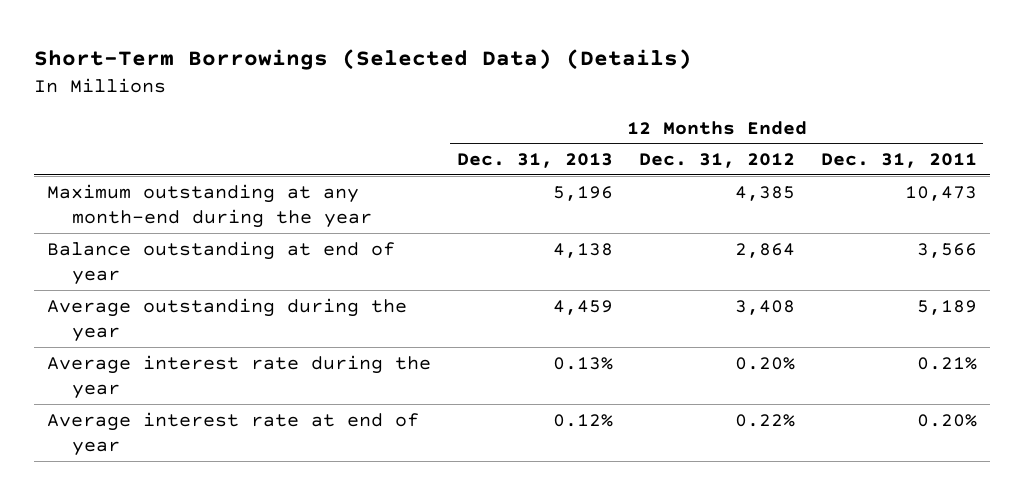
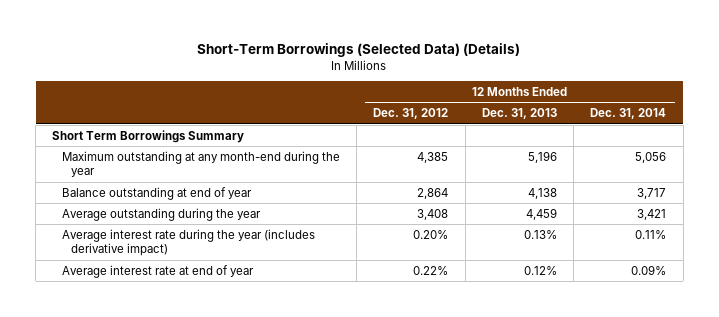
[820,153,977,169] Dec. 31, 2011 -> none
none -> [590,108,667,120] Dec. 31, 2014
none -> [52,129,245,143] Short Term Borrowings Summary
[46,354,431,400] Average interest rate during the year -> [61,228,315,257] Average interest rate during the year (includes derivative impact)

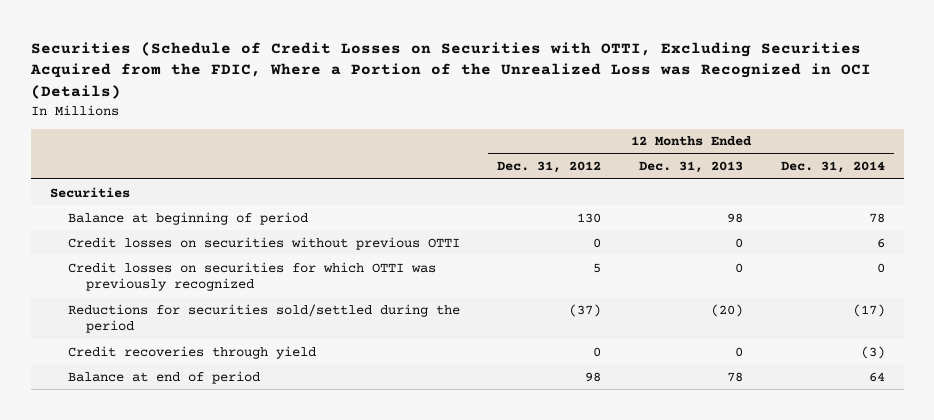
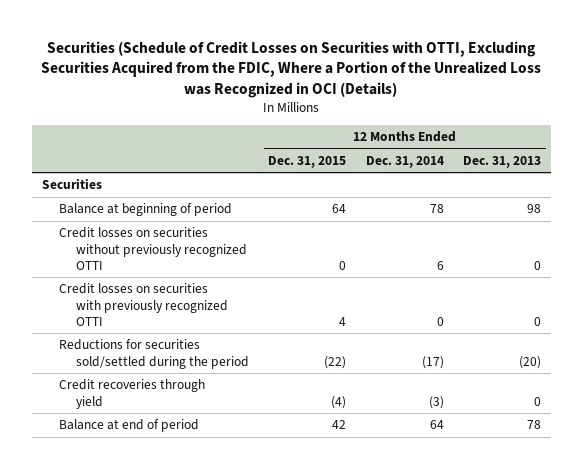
[497,161,602,174] Dec. 31, 2012 -> none
none -> [268,155,347,168] Dec. 31, 2015
[67,236,460,250] Credit losses on securities without previous OTTI -> [58,227,248,270] Credit losses on securities without previously recognized OTTI
[67,261,436,292] Credit losses on securities for which OTTI was previously recognized -> [58,283,229,326] Credit losses on securities with previously recognized OTTI

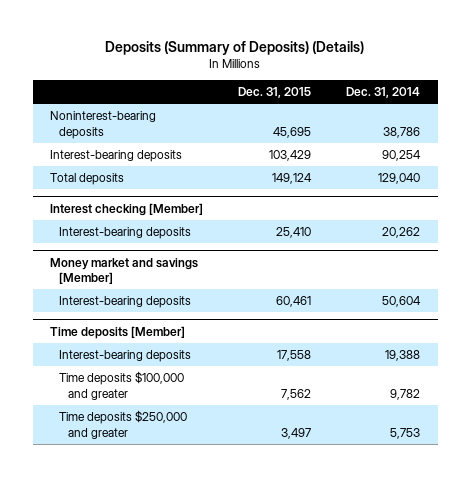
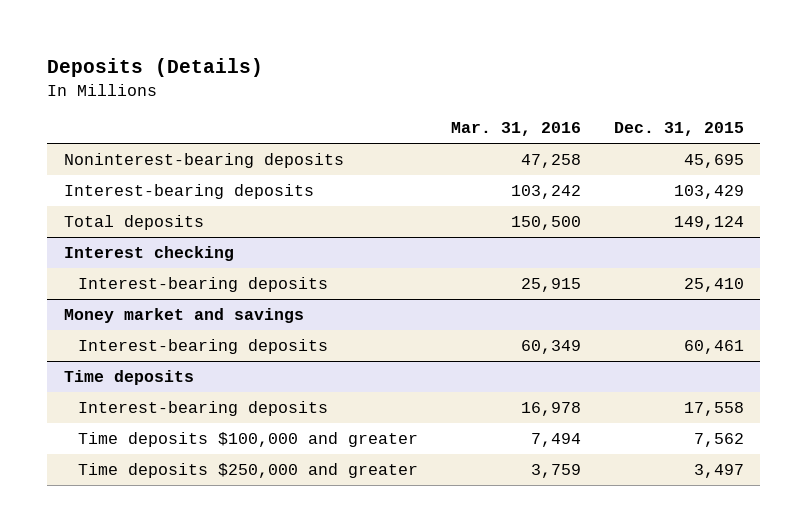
[105,40,365,55] Deposits (Summary of Deposits) (Details) -> [47,58,264,78] Deposits (Details)
[346,87,421,99] Dec. 31, 2014 -> none
none -> [450,122,581,137] Mar. 31, 2016
[50,202,204,216] Interest checking [Member] -> [63,245,234,261] Interest checking
[50,257,199,285] Money market and savings [Member] -> [63,307,304,323] Money market and savings
[50,325,186,339] Time deposits [Member] -> [63,369,194,385] Time deposits

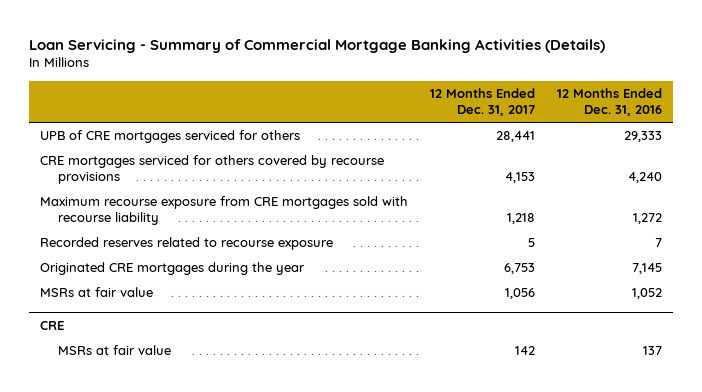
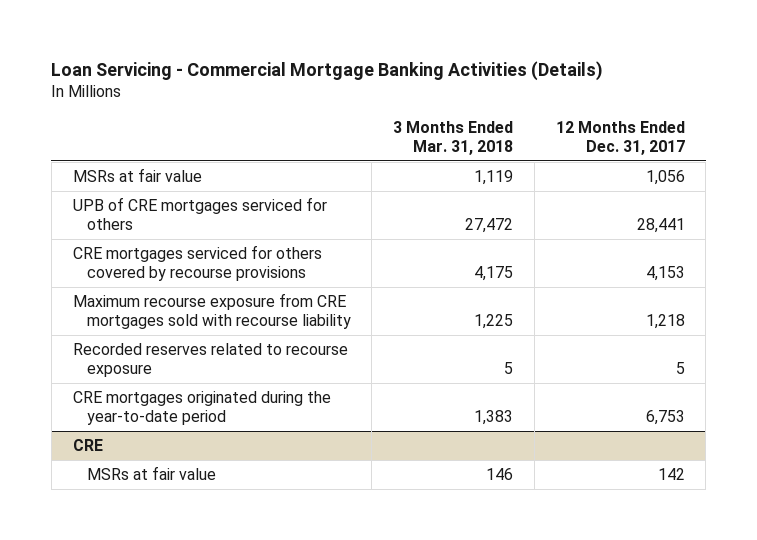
[29,38,606,53] Loan Servicing - Summary of Commercial Mortgage Banking Activities (Details) -> [51,60,604,81] Loan Servicing - Commercial Mortgage Banking Activities (Details)
[556,87,662,116] 12 Months Ended Dec. 31, 2016 -> none
none -> [393,121,514,155] 3 Months Ended Mar. 31, 2018
[40,287,154,298] MSRs at fair value -> [72,168,202,183] MSRs at fair value
[40,262,306,276] Originated CRE mortgages during the year -> [72,391,331,425] CRE mortgages originated during the year-to-date period

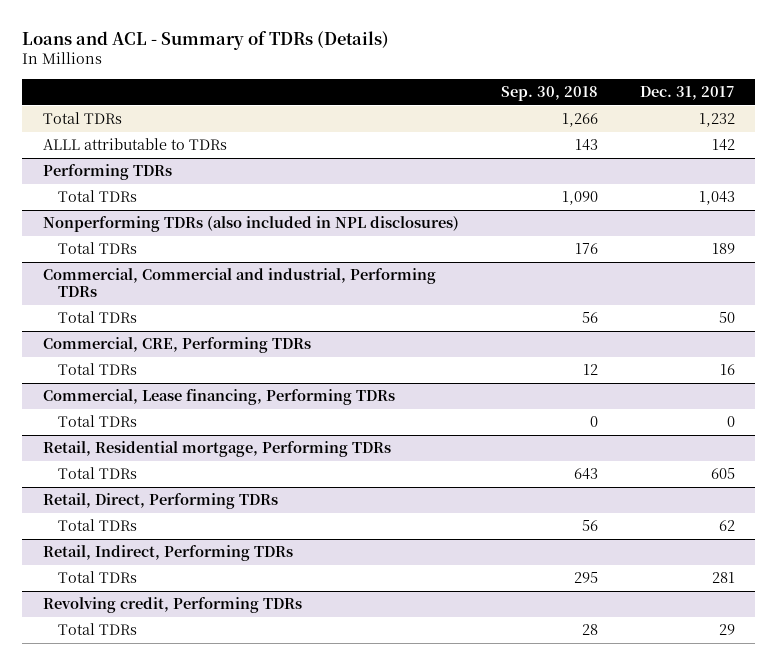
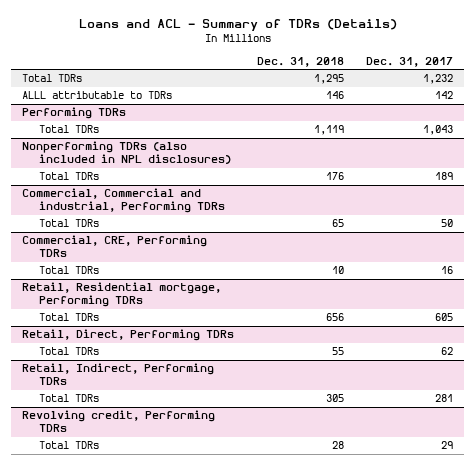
[500,85,598,101] Sep. 30, 2018 -> none
none -> [256,57,344,68] Dec. 31, 2018
[43,389,396,406] Commercial, Lease financing, Performing TDRs -> none
[58,415,138,428] Total TDRs -> none

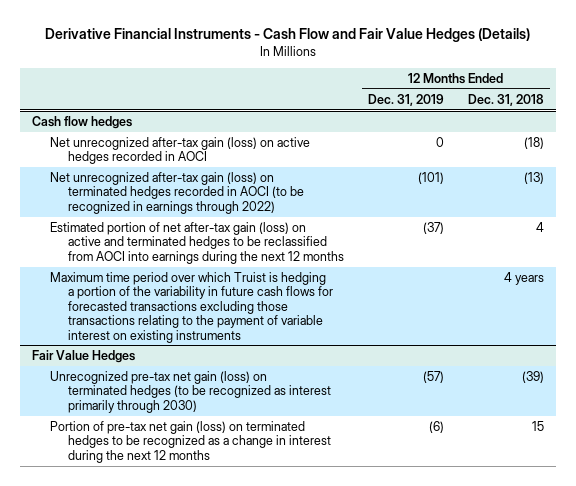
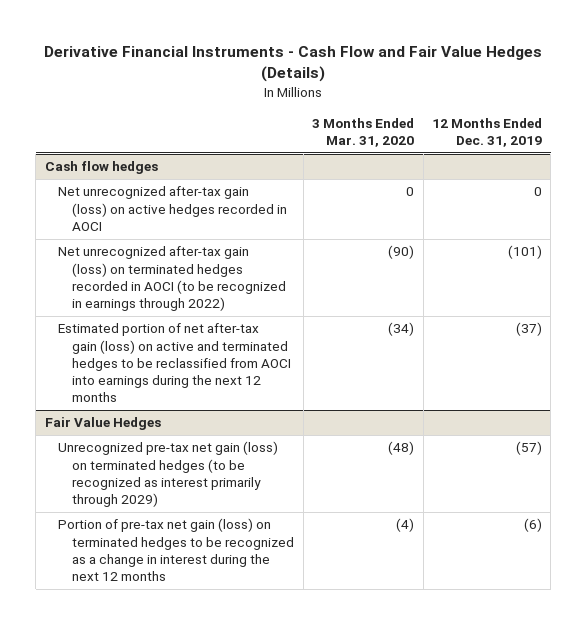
[467,93,544,106] Dec. 31, 2018 -> none
none -> [312,117,415,147] 3 Months Ended Mar. 31, 2020
[50,271,334,343] Maximum time period over which Truist is hedging a portion of the variability in future cash flows for forecasted transactions excluding those transactions relating to the payment of variable interest on existing instruments -> none
[50,370,332,413] Unrecognized pre-tax net gain (loss) on terminated hedges (to be recognized as interest primarily through 2030) -> [58,441,279,508] Unrecognized pre-tax net gain (loss) on terminated hedges (to be recognized as interest primarily through 2029)

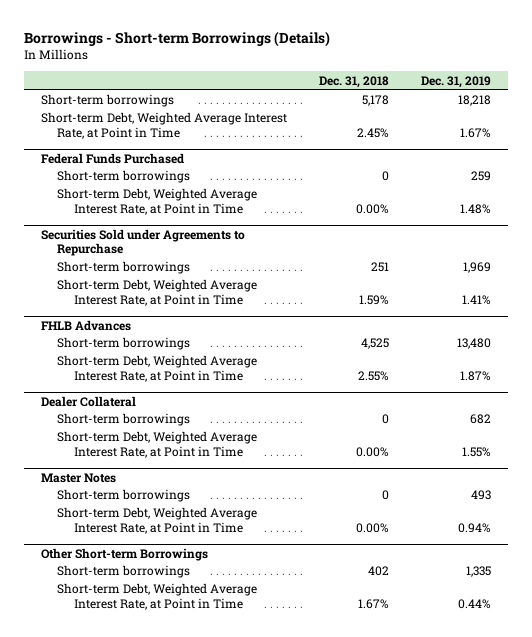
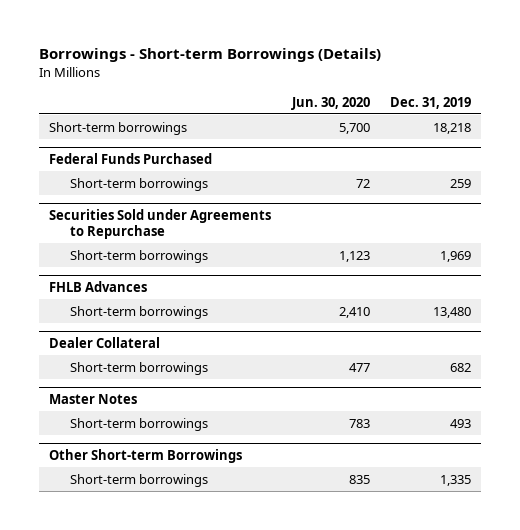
[318,75,389,88] Dec. 31, 2018 -> none
none -> [290,96,370,110] Jun. 30, 2020
[40,112,287,139] Short-term Debt, Weighted Average Interest Rate, at Point in Time -> none
[57,188,258,215] Short-term Debt, Weighted Average Interest Rate, at Point in Time -> none
[57,279,258,306] Short-term Debt, Weighted Average Interest Rate, at Point in Time -> none
[57,355,258,382] Short-term Debt, Weighted Average Interest Rate, at Point in Time -> none
[57,431,258,458] Short-term Debt, Weighted Average Interest Rate, at Point in Time -> none
[57,507,258,534] Short-term Debt, Weighted Average Interest Rate, at Point in Time -> none
[57,583,258,610] Short-term Debt, Weighted Average Interest Rate, at Point in Time -> none

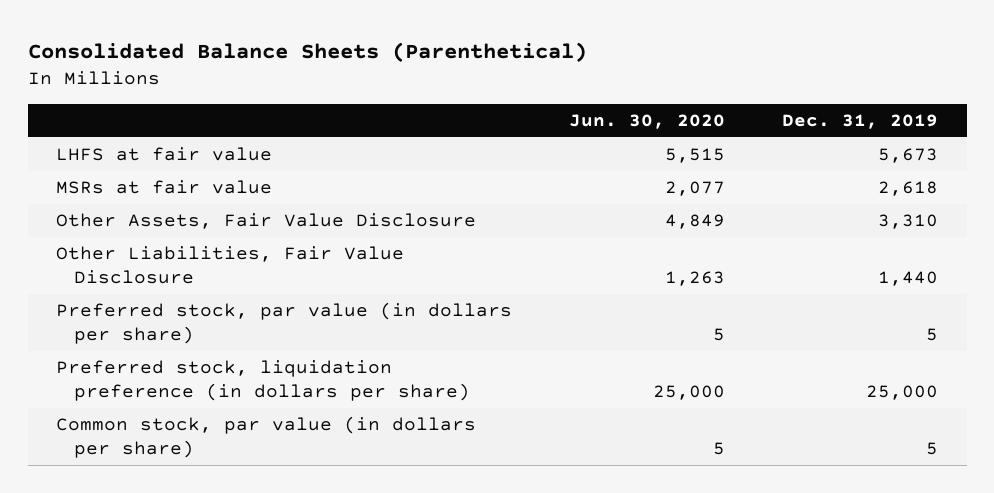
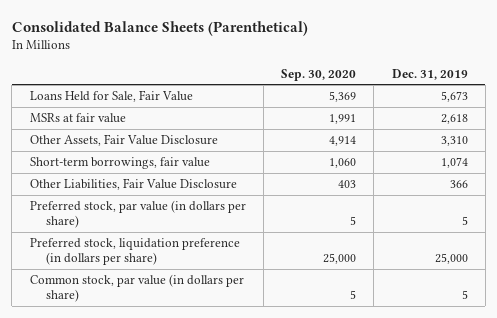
[569,113,726,129] Jun. 30, 2020 -> none
none -> [281,68,357,81] Sep. 30, 2020
[56,147,273,162] LHFS at fair value -> [29,90,193,103] Loans Held for Sale, Fair Value
none -> [29,157,210,170] Short-term borrowings, fair value
[878,271,939,287] 1,440 -> [449,180,468,189] 366

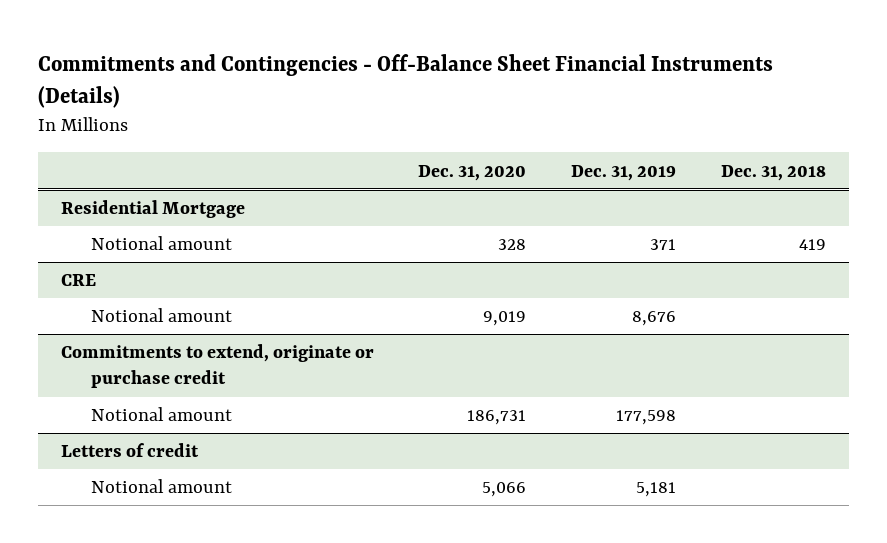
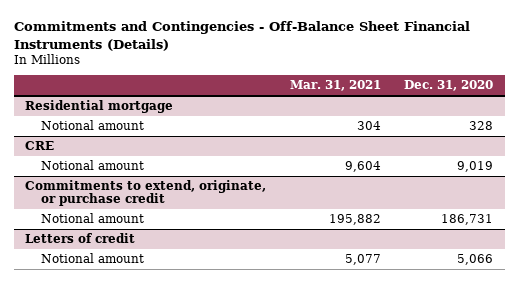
[571,164,677,181] Dec. 31, 2019 -> none
[721,164,827,181] Dec. 31, 2018 -> none
none -> [289,80,381,92] Mar. 31, 2021
[60,200,245,219] Residential Mortgage -> [25,100,174,114] Residential mortgage
[60,344,374,389] Commitments to extend, originate or purchase credit -> [25,180,267,207] Commitments to extend, originate, or purchase credit

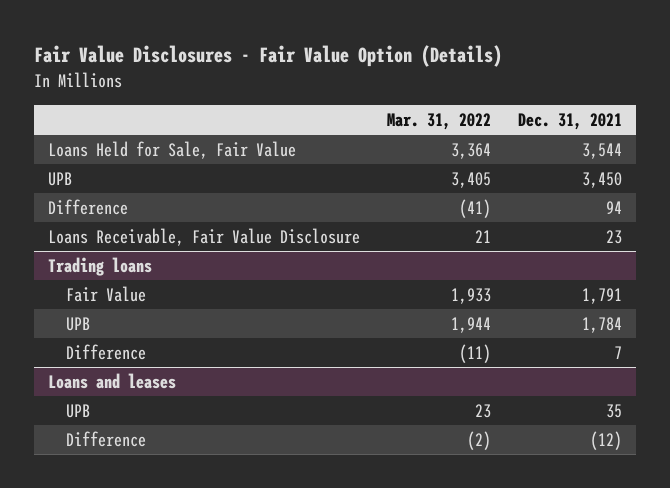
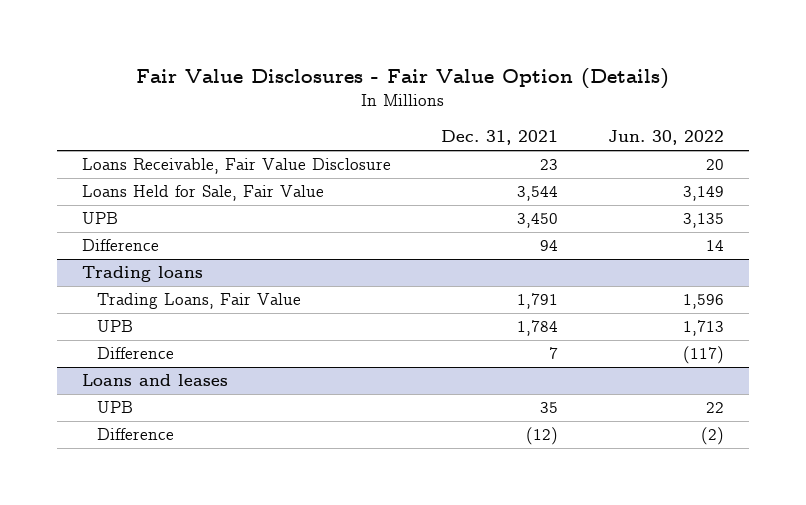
[386,112,491,130] Mar. 31, 2022 -> none
none -> [608,130,725,146] Jun. 30, 2022
[47,228,360,247] Loans Receivable, Fair Value Disclosure -> [82,158,392,175] Loans Receivable, Fair Value Disclosure
[66,286,147,303] Fair Value -> [96,293,301,310] Trading Loans, Fair Value

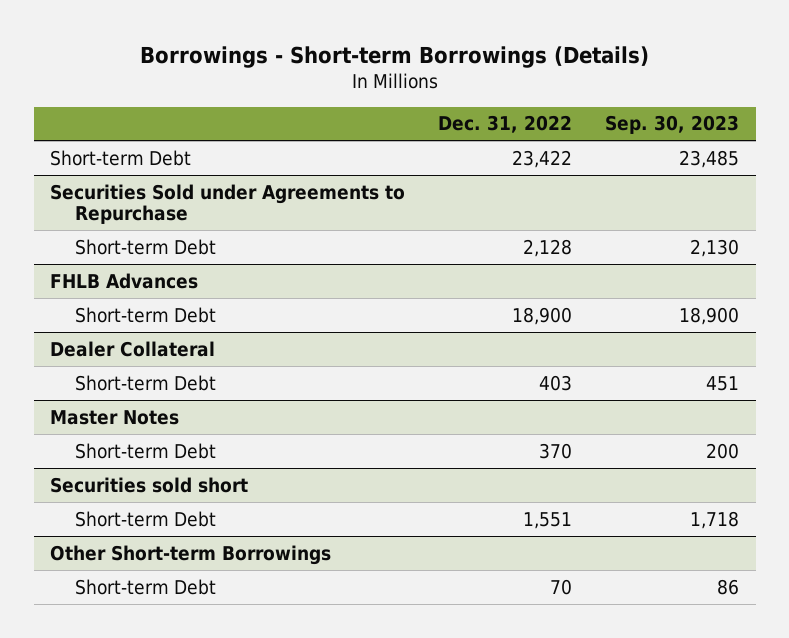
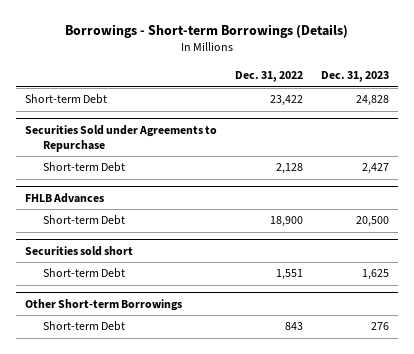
[605,115,740,135] Sep. 30, 2023 -> none
none -> [320,71,389,83] Dec. 31, 2023
[50,340,216,357] Dealer Collateral -> none
[75,374,217,391] Short-term Debt -> none
[50,409,180,425] Master Notes -> none
[75,442,217,459] Short-term Debt -> none
[550,578,573,595] 70 -> [285,322,304,331] 843

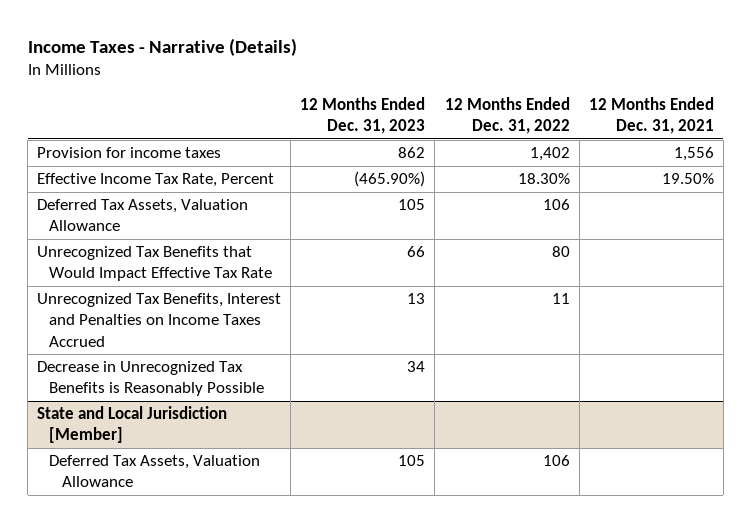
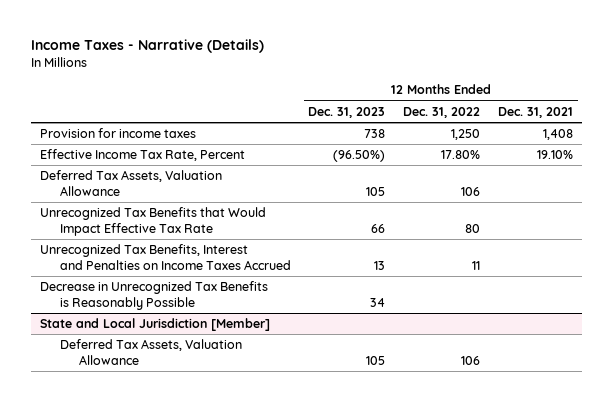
[398,147,426,159] 862 -> [364,129,386,139] 738
[529,147,570,162] 1,402 -> [451,129,481,141] 1,250
[673,147,714,162] 1,556 -> [543,129,574,141] 1,408
[354,171,426,188] (465.90%) -> [333,150,386,163] (96.50%)
[517,173,570,185] 18.30% -> [441,150,481,160] 17.80%
[661,173,714,185] 19.50% -> [537,150,574,160] 19.10%

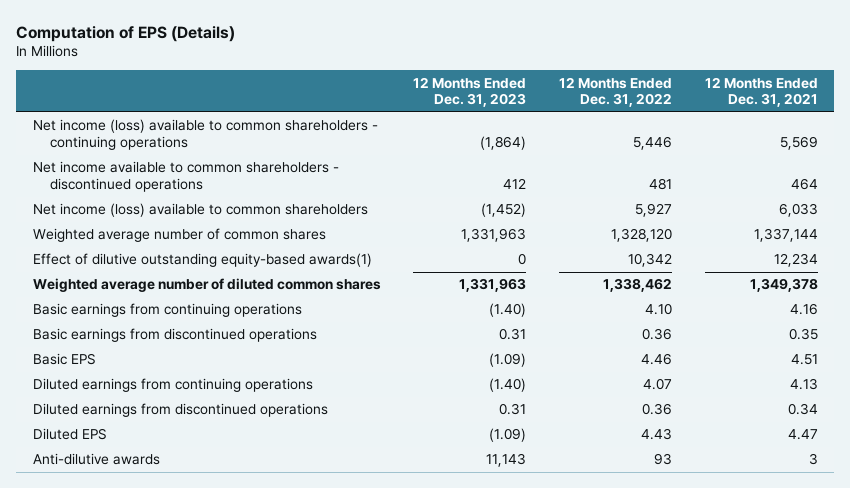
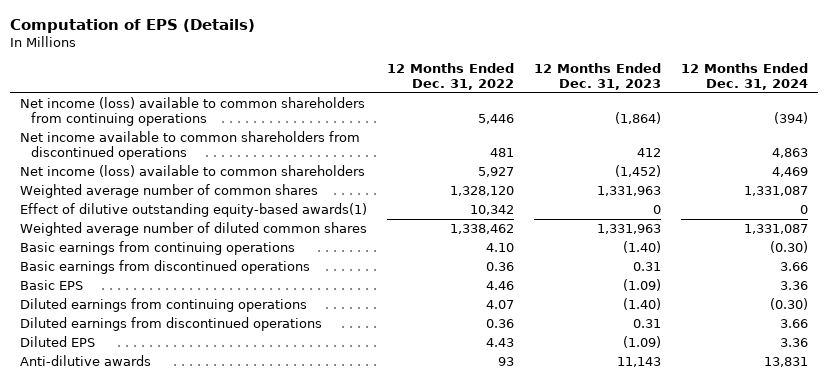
[704,76,818,108] 12 Months Ended Dec. 31, 2021 -> none
none -> [680,63,808,91] 12 Months Ended Dec. 31, 2024
[32,119,378,151] Net income (loss) available to common shareholders - continuing operations -> [20,96,366,126] Net income (loss) available to common shareholders from continuing operations
[32,161,339,193] Net income available to common shareholders - discontinued operations -> [20,130,361,160] Net income available to common shareholders from discontinued operations

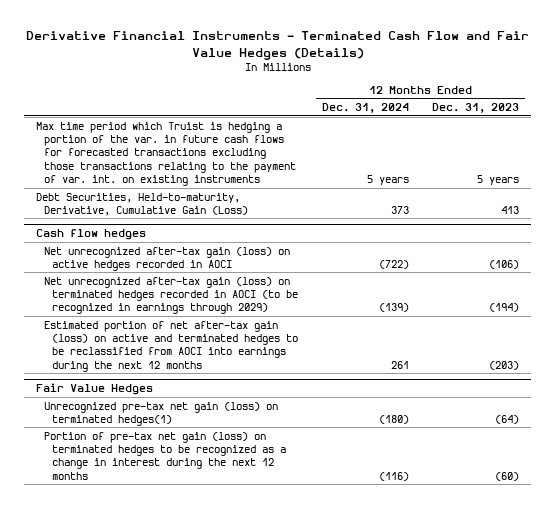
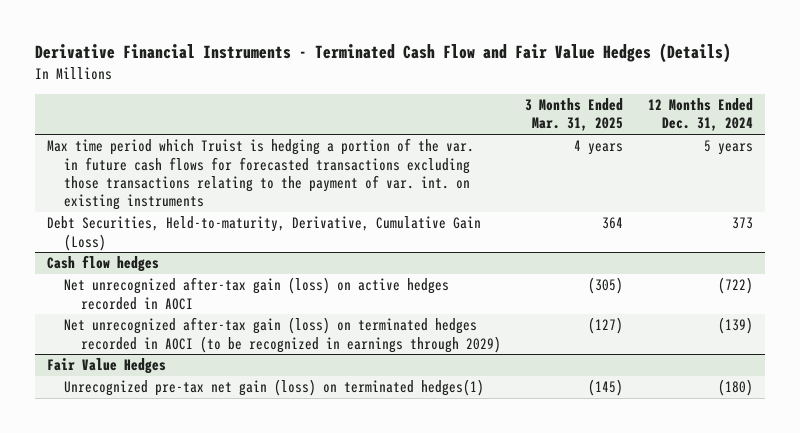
[432,103,520,114] Dec. 31, 2023 -> none
none -> [525,98,624,132] 3 Months Ended Mar. 31, 2025
[43,320,298,372] Estimated portion of net after-tax gain (loss) on active and terminated hedges to be reclassified from AOCI into earnings during the next 12 months -> none
[43,431,286,480] Portion of pre-tax net gain (loss) on terminated hedges to be recognized as a change in interest during the next 12 months -> none

